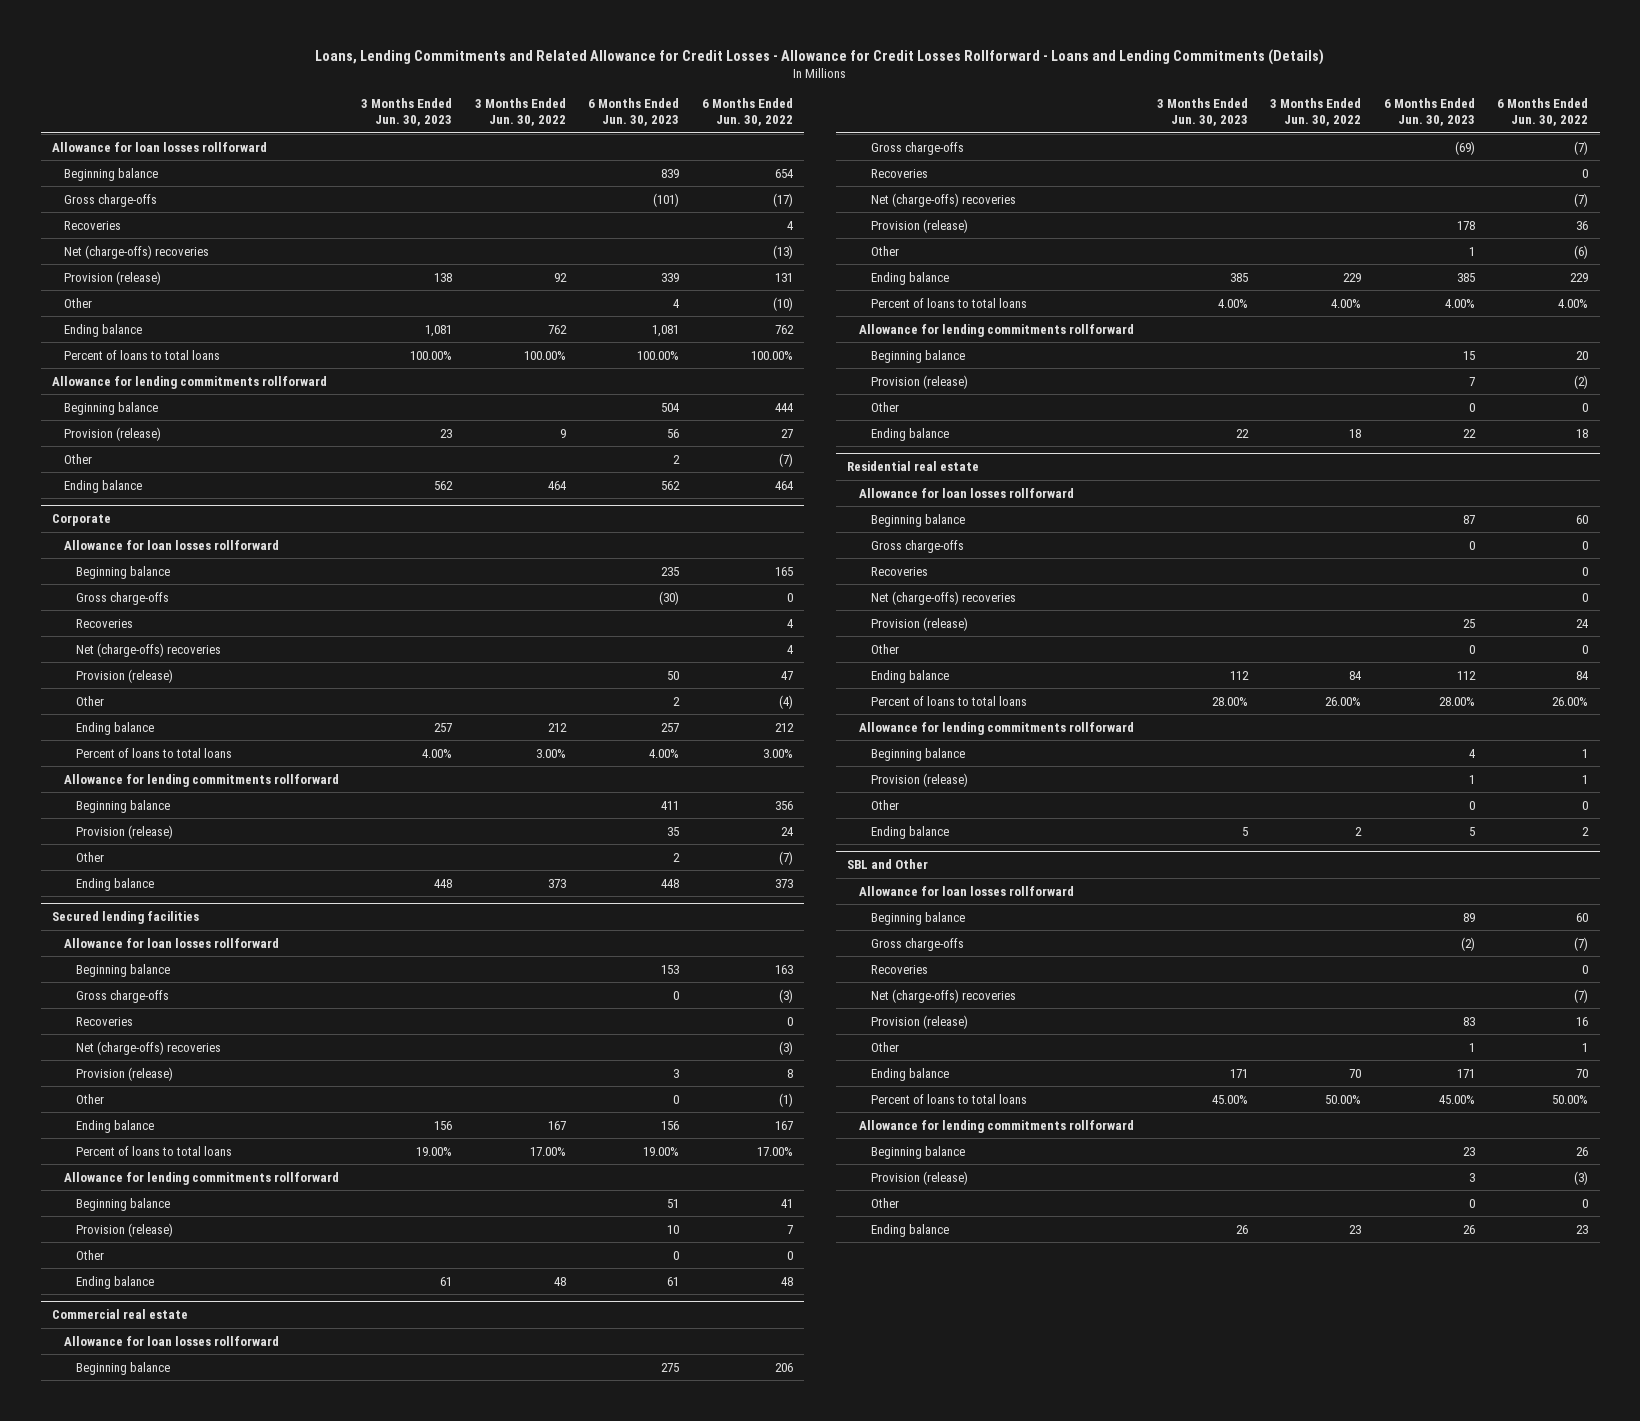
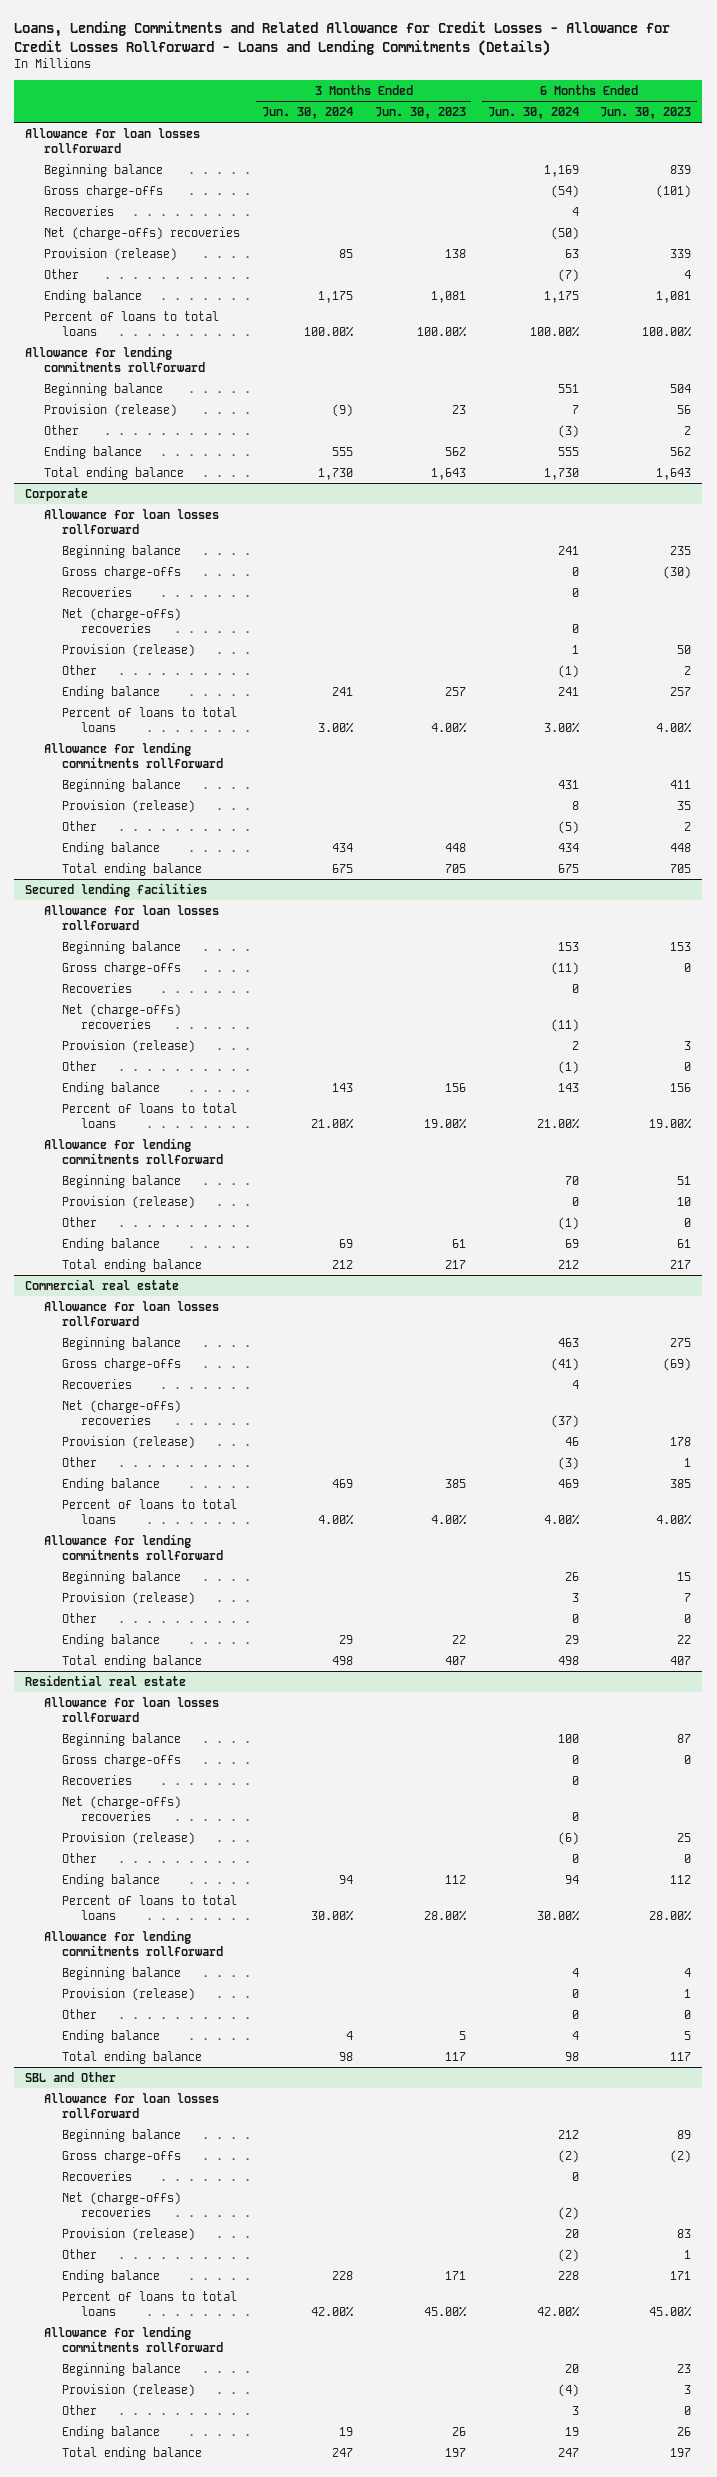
[474,98,566,127] 3 Months Ended Jun. 30, 2022 -> none
[701,98,793,127] 6 Months Ended Jun. 30, 2022 -> none
none -> [261,107,353,120] Jun. 30, 2024
none -> [487,107,579,120] Jun. 30, 2024
none -> [43,466,184,480] Total ending balance
none -> [62,862,203,876] Total ending balance
none -> [62,1258,203,1272] Total ending balance
none -> [62,1654,203,1668] Total ending balance
none -> [62,2050,203,2064] Total ending balance
none -> [62,2446,203,2460] Total ending balance

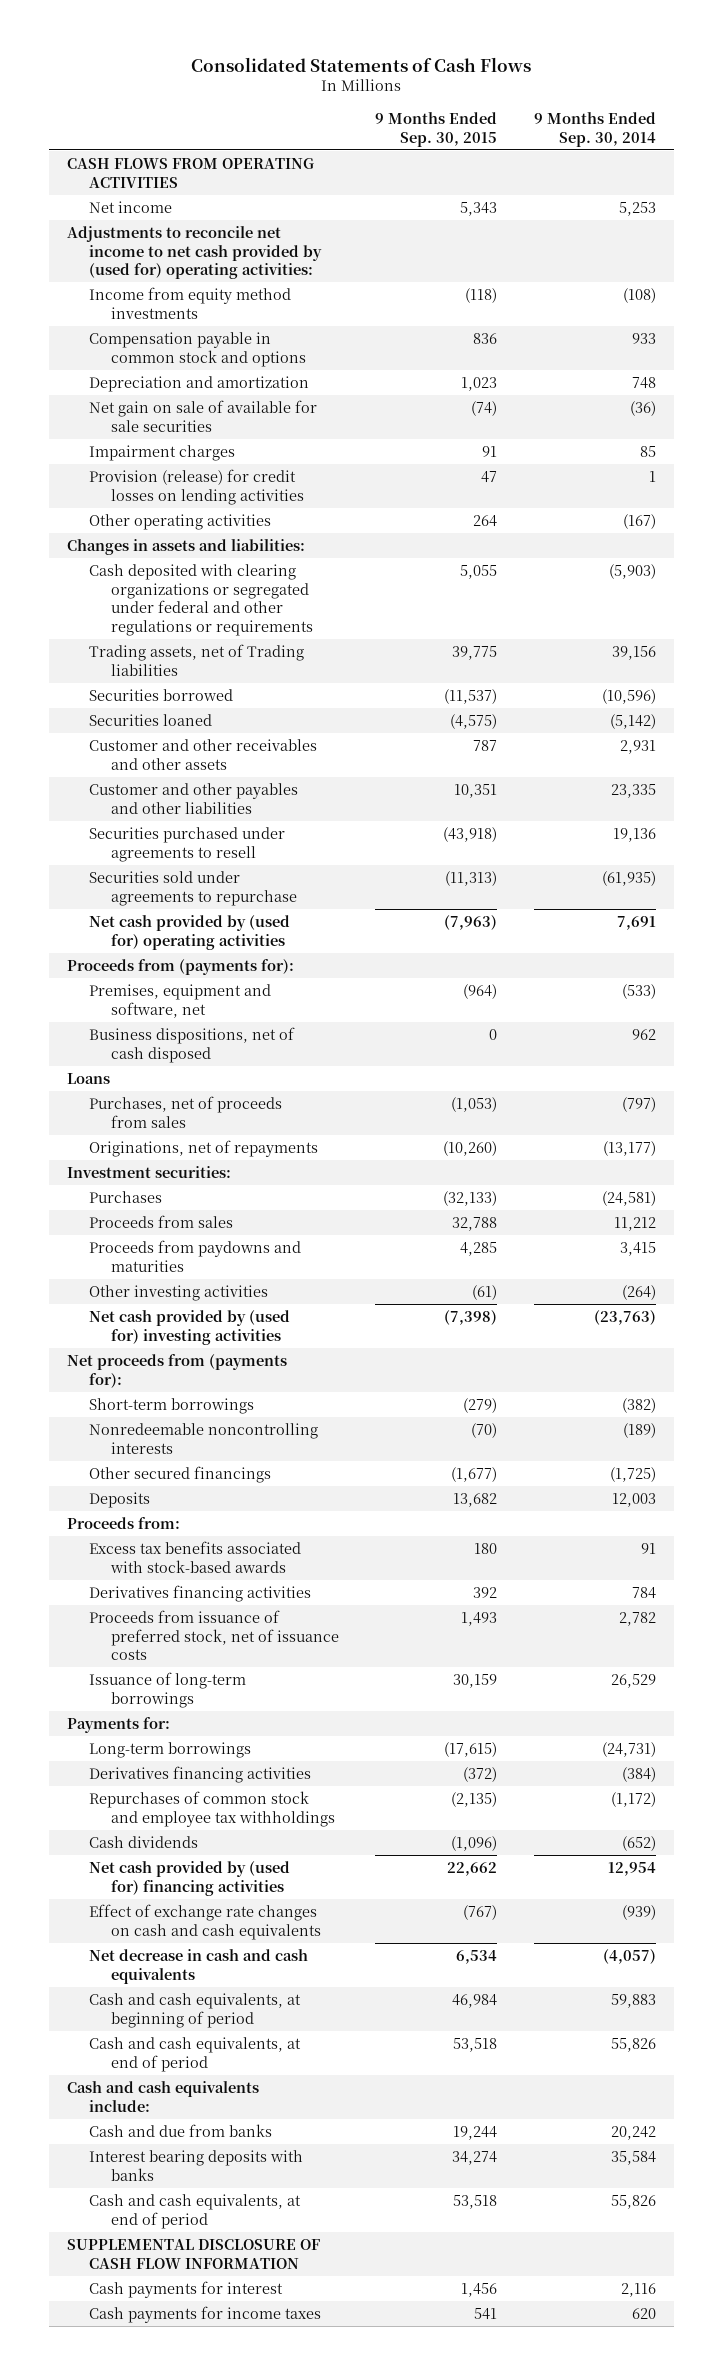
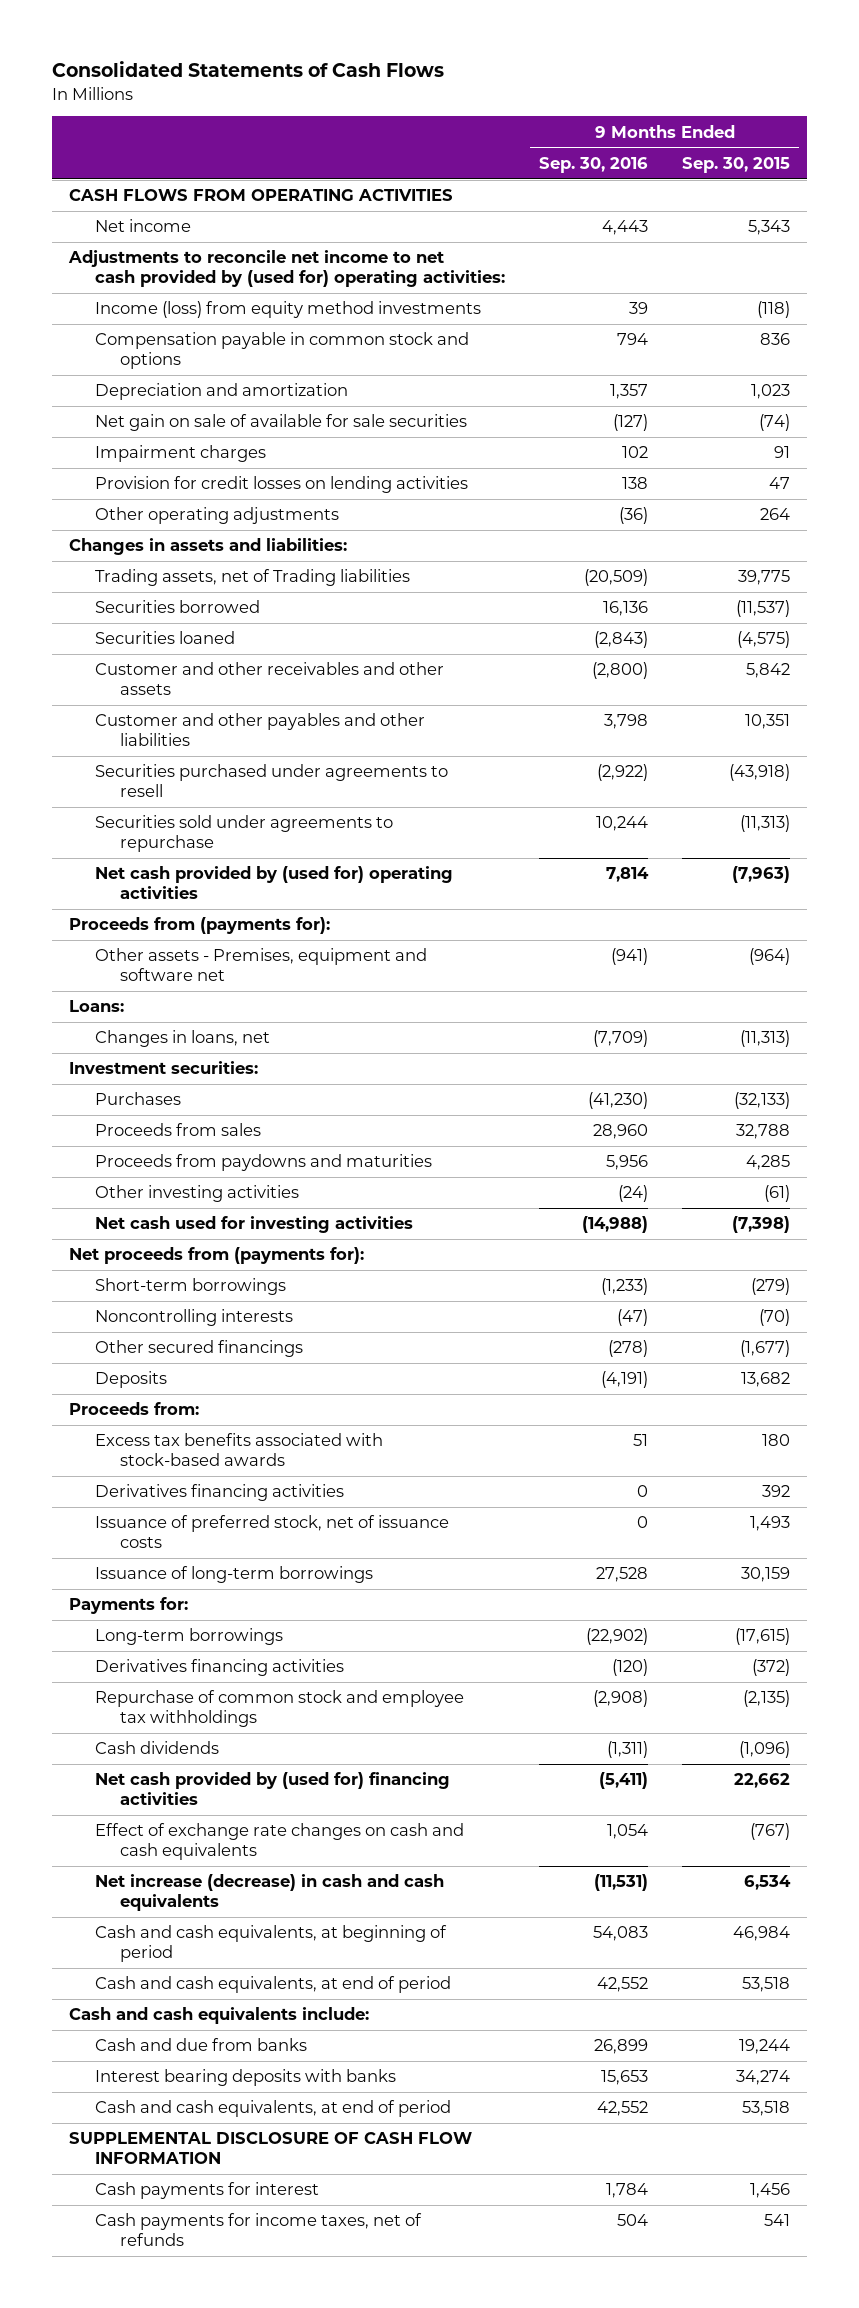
[533,111,656,147] 9 Months Ended Sep. 30, 2014 -> none
none -> [538,157,648,174] Sep. 30, 2016
[88,286,291,319] Income from equity method investments -> [94,301,481,319] Income (loss) from equity method investments
[88,468,304,505] Provision (release) for credit losses on lending activities -> [94,476,468,494] Provision for credit losses on lending activities
[88,513,271,530] Other operating activities -> [94,507,339,525] Other operating adjustments
[88,563,313,637] Cash deposited with clearing organizations or segregated under federal and other regulations or requirements -> none
[473,739,498,751] 787 -> [746,663,791,679] 5,842
[88,1026,295,1063] Business dispositions, net of cash disposed -> none
[88,1095,282,1128] Purchases, net of proceeds from sales -> none
[88,1139,318,1157] Originations, net of repayments -> none
[88,983,271,1018] Premises, equipment and software, net -> [94,948,427,982] Other assets - Premises, equipment and software net
[67,1072,111,1084] Loans -> [68,1000,124,1013] Loans:
none -> [94,1030,270,1048] Changes in loans, net
[88,1309,290,1345] Net cash provided by (used for) investing activities -> [94,1216,413,1234] Net cash used for investing activities
[88,1422,318,1454] Nonredeemable noncontrolling interests -> [94,1309,293,1327] Noncontrolling interests
[88,1609,339,1661] Proceeds from issuance of preferred stock, net of issuance costs -> [94,1515,449,1549] Issuance of preferred stock, net of issuance costs
[88,1790,335,1827] Repurchases of common stock and employee tax withholdings -> [94,1690,464,1728] Repurchase of common stock and employee tax withholdings
[88,1948,308,1984] Net decrease in cash and cash equivalents -> [94,1874,444,1912] Net increase (decrease) in cash and cash equivalents
[88,2305,321,2323] Cash payments for income taxes -> [94,2213,422,2247] Cash payments for income taxes, net of refunds

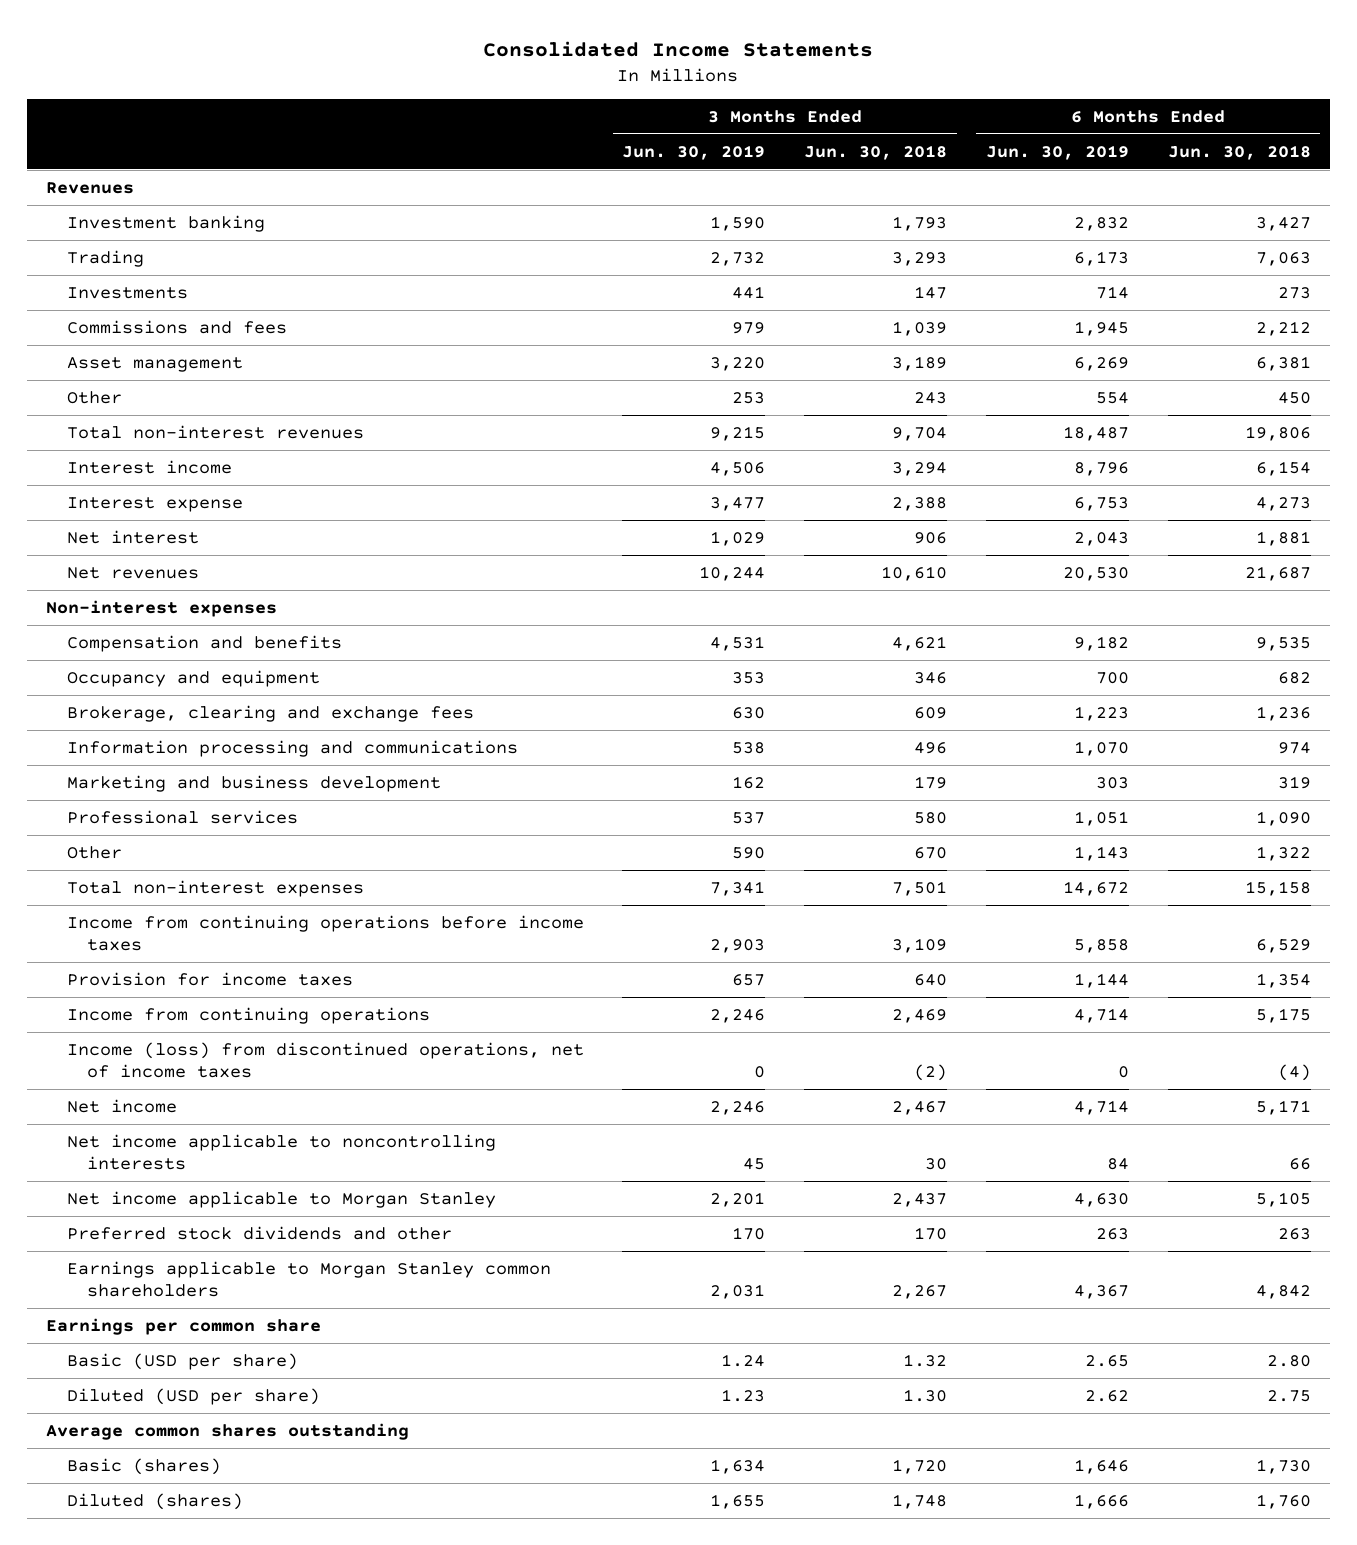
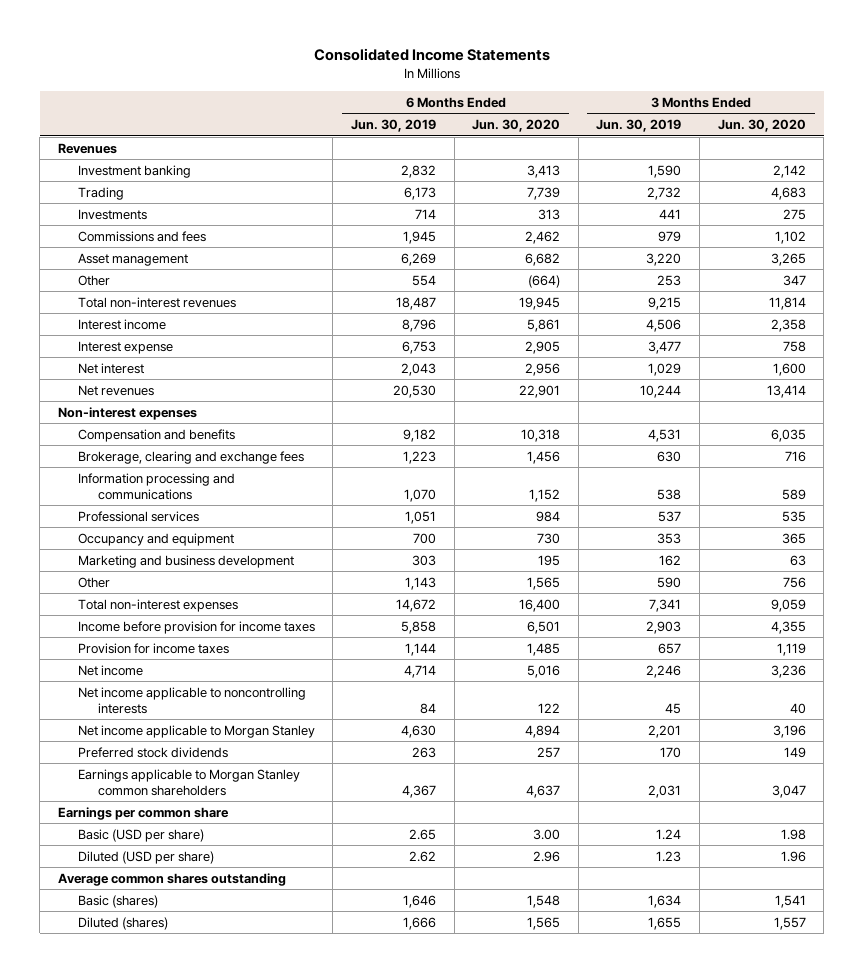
[804,144,948,160] Jun. 30, 2018 -> none
[1167,144,1311,160] Jun. 30, 2018 -> none
none -> [472,119,561,133] Jun. 30, 2020
none -> [717,119,806,133] Jun. 30, 2020
[66,669,320,687] Occupancy and equipment -> [77,532,234,546] Occupancy and equipment
[66,774,441,792] Marketing and business development -> [77,554,294,568] Marketing and business development
[66,914,584,952] Income from continuing operations before income taxes -> [77,620,315,634] Income before provision for income taxes
[66,1006,430,1024] Income from continuing operations -> none
[66,1041,584,1079] Income (loss) from discontinued operations, net of income taxes -> none
[66,1225,452,1240] Preferred stock dividends and other -> [77,746,228,758] Preferred stock dividends

